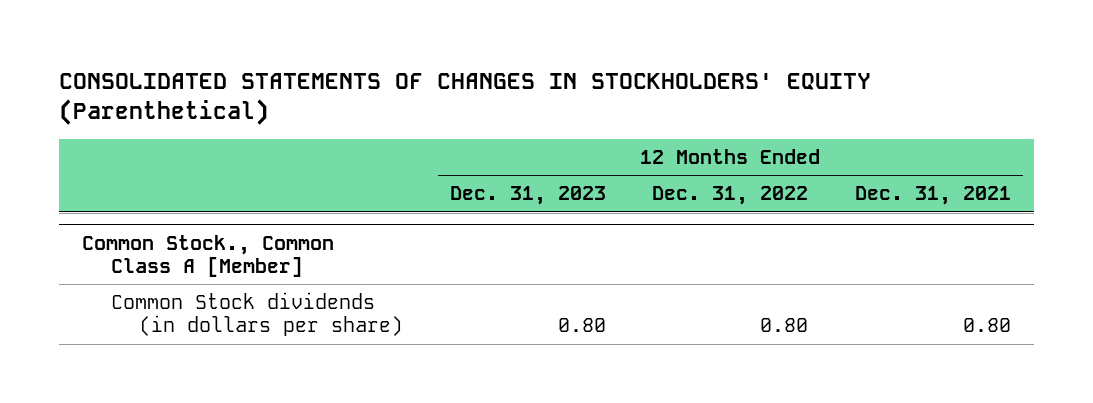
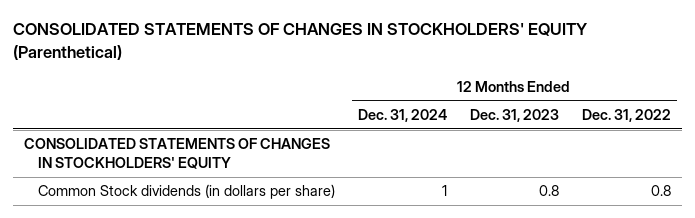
[854,186,1011,206] Dec. 31, 2021 -> none
none -> [357,109,447,123] Dec. 31, 2024
[81,234,334,277] Common Stock., Common Class A [Member] -> none
none -> [24,138,331,169] CONSOLIDATED STATEMENTS OF CHANGES IN STOCKHOLDERS' EQUITY
[557,318,606,333] 0.80 -> [538,185,559,197] 0.8
[760,318,809,333] 0.80 -> [650,185,671,197] 0.8

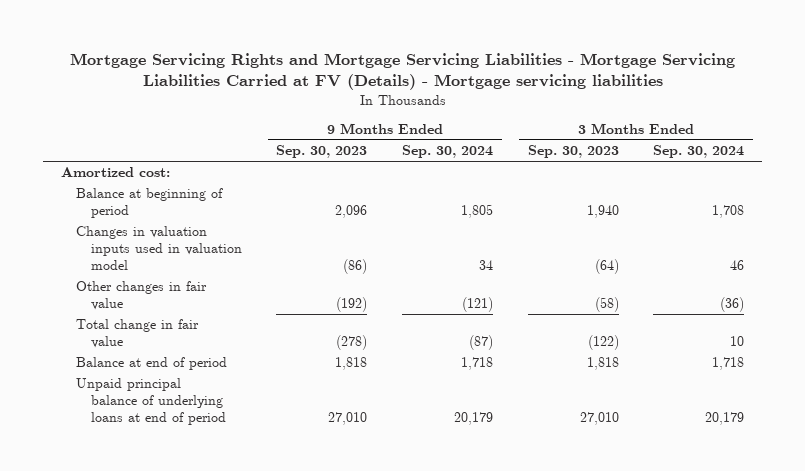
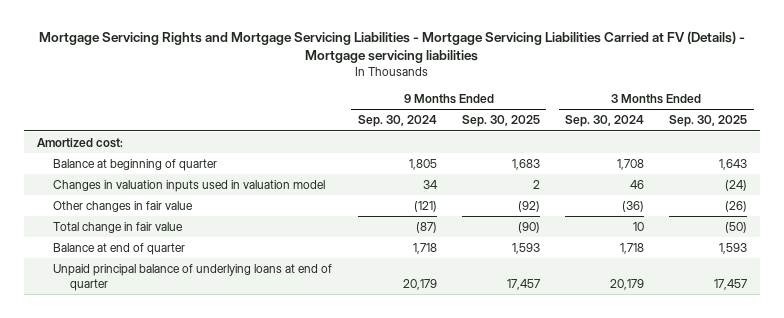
[276,145,368,159] Sep. 30, 2023 -> none
[527,145,619,159] Sep. 30, 2023 -> none
none -> [461,115,540,128] Sep. 30, 2025
none -> [669,115,748,128] Sep. 30, 2025
[75,188,223,219] Balance at beginning of period -> [53,158,218,171] Balance at beginning of quarter
[75,357,227,371] Balance at end of period -> [53,242,186,255] Balance at end of quarter
[75,378,226,425] Unpaid principal balance of underlying loans at end of period -> [53,263,333,291] Unpaid principal balance of underlying loans at end of quarter

